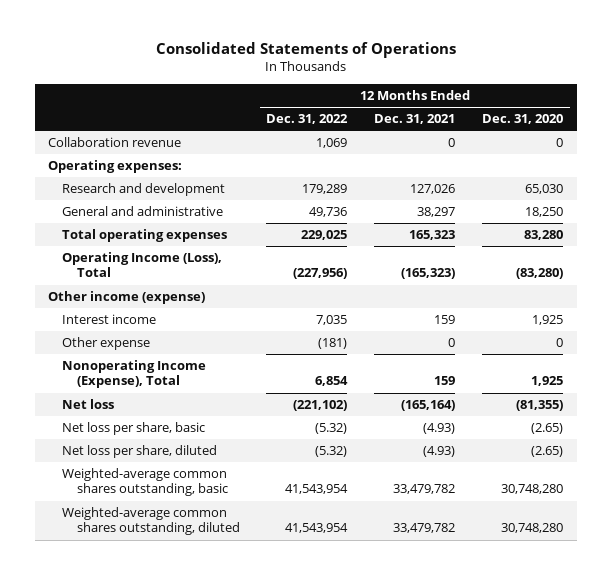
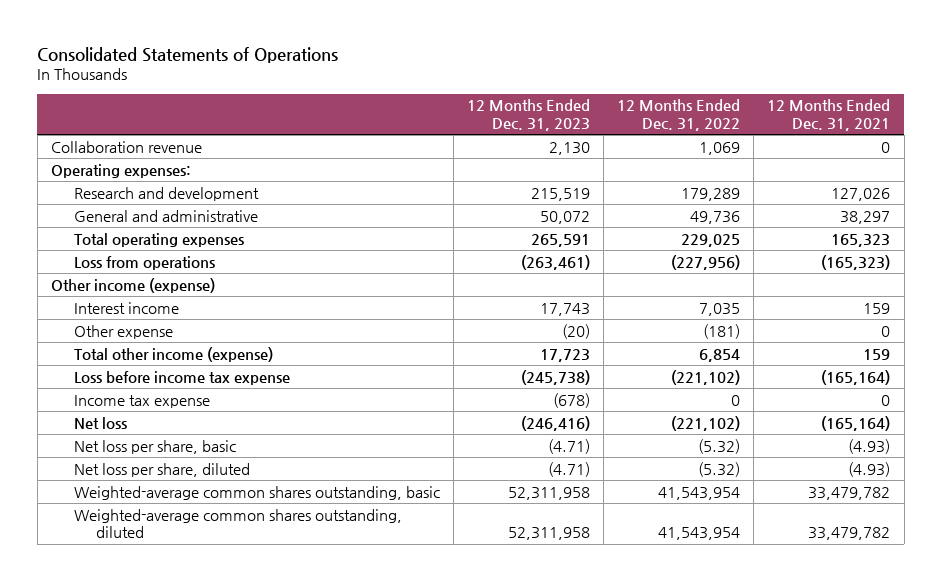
[482,114,564,125] Dec. 31, 2020 -> none
none -> [466,99,590,131] 12 Months Ended Dec. 31, 2023
[62,252,223,278] Operating Income (Loss), Total -> [73,255,215,270] Loss from operations
[62,360,207,389] Nonoperating Income (Expense), Total -> [73,346,273,362] Total other income (expense)
none -> [73,370,290,385] Loss before income tax expense
none -> [73,394,210,408] Income tax expense

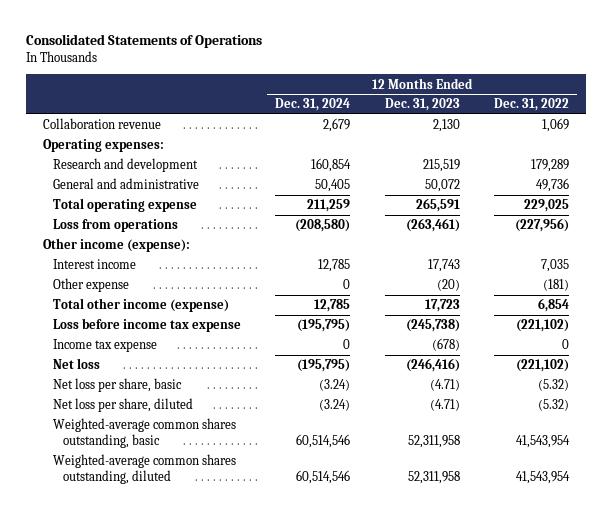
[767,99,891,131] 12 Months Ended Dec. 31, 2021 -> none
none -> [275,98,351,112] Dec. 31, 2024
[73,232,244,247] Total operating expenses -> [53,198,198,213] Total operating expense
[50,277,215,293] Other income (expense) -> [43,238,191,253] Other income (expense):

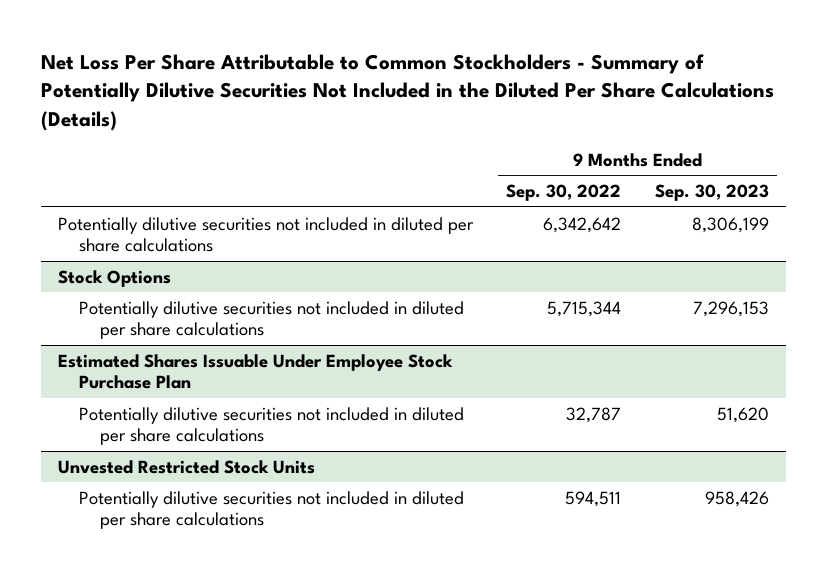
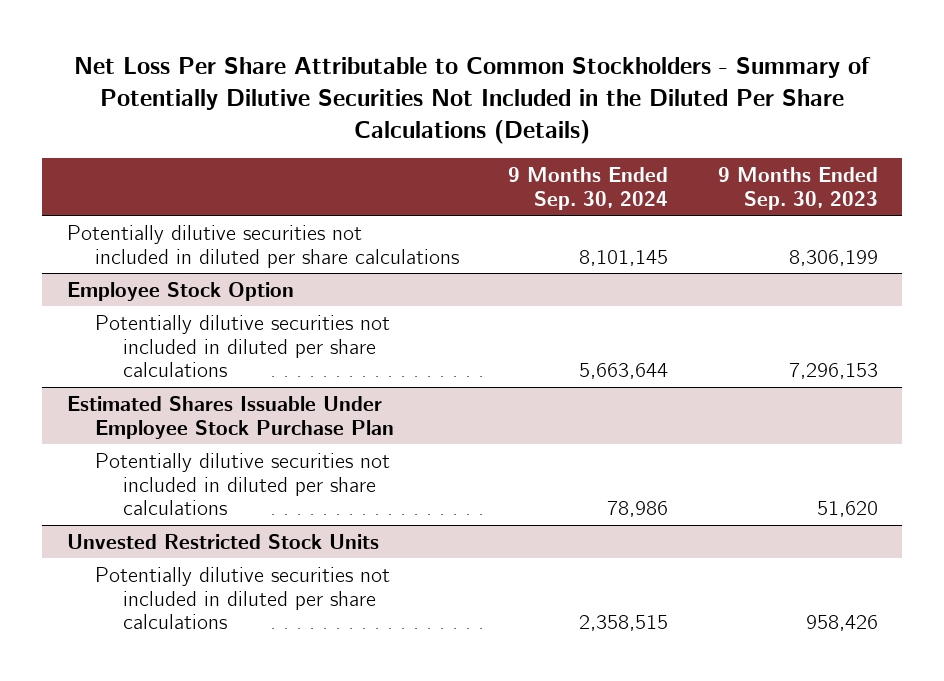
[506,183,622,201] Sep. 30, 2022 -> none
none -> [508,166,669,210] 9 Months Ended Sep. 30, 2024
[57,269,171,287] Stock Options -> [66,281,294,301] Employee Stock Option

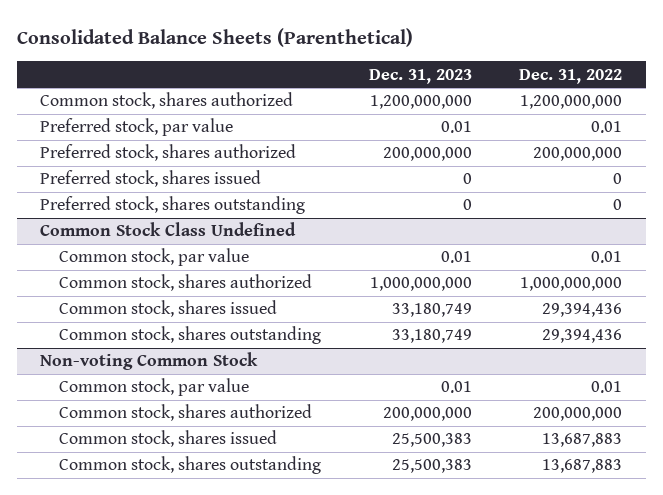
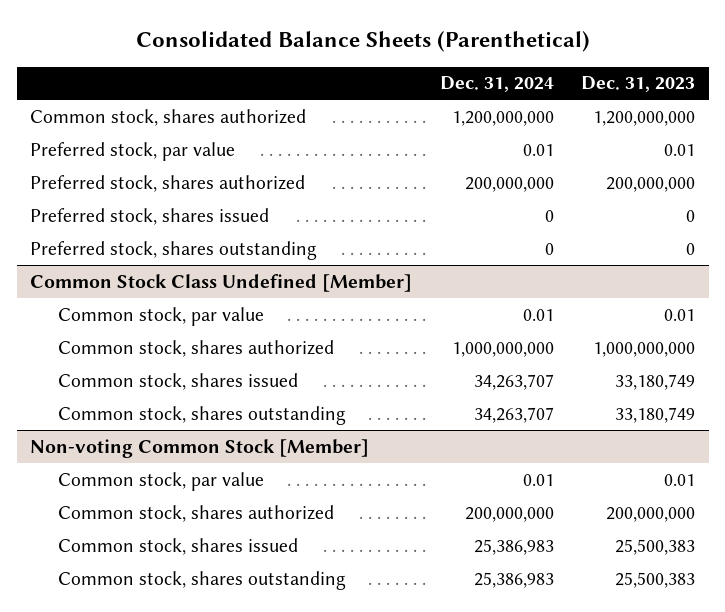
[519,68,623,84] Dec. 31, 2022 -> none
none -> [439,76,554,93] Dec. 31, 2024
[40,222,297,237] Common Stock Class Undefined -> [30,273,413,292] Common Stock Class Undefined [Member]
[40,352,259,371] Non-voting Common Stock -> [30,438,370,458] Non-voting Common Stock [Member]

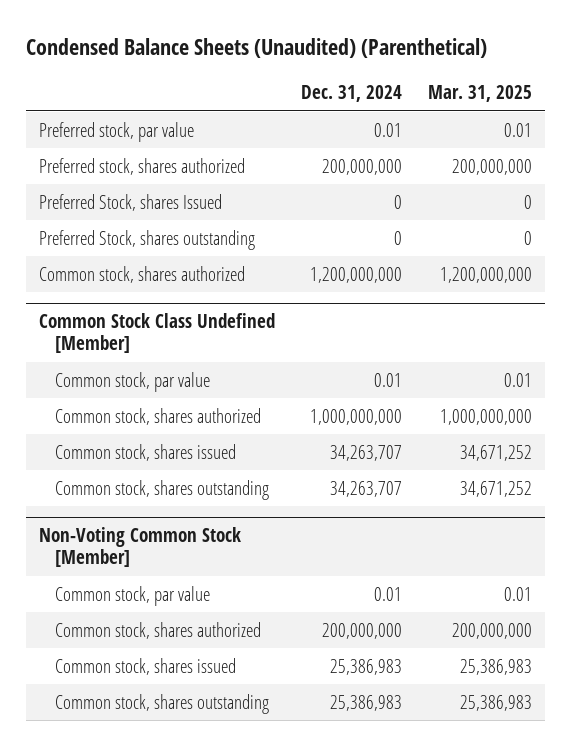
[135,31,590,53] Consolidated Balance Sheets (Parenthetical) -> [25,38,487,59] Condensed Balance Sheets (Unaudited) (Parenthetical)
[581,76,696,93] Dec. 31, 2023 -> none
none -> [428,85,533,103] Mar. 31, 2025
[30,207,270,225] Preferred stock, shares issued -> [38,193,222,211] Preferred Stock, shares Issued
[30,240,318,260] Preferred stock, shares outstanding -> [38,229,255,250] Preferred Stock, shares outstanding
[30,108,307,126] Common stock, shares authorized -> [38,265,245,283] Common stock, shares authorized
[30,438,370,458] Non-voting Common Stock [Member] -> [38,526,241,568] Non-Voting Common Stock [Member]

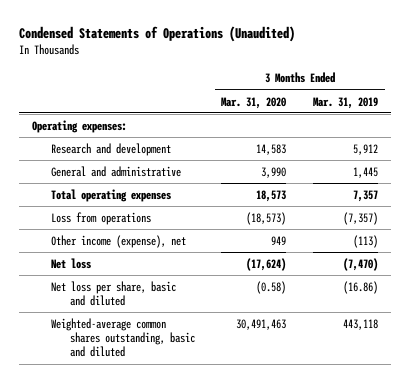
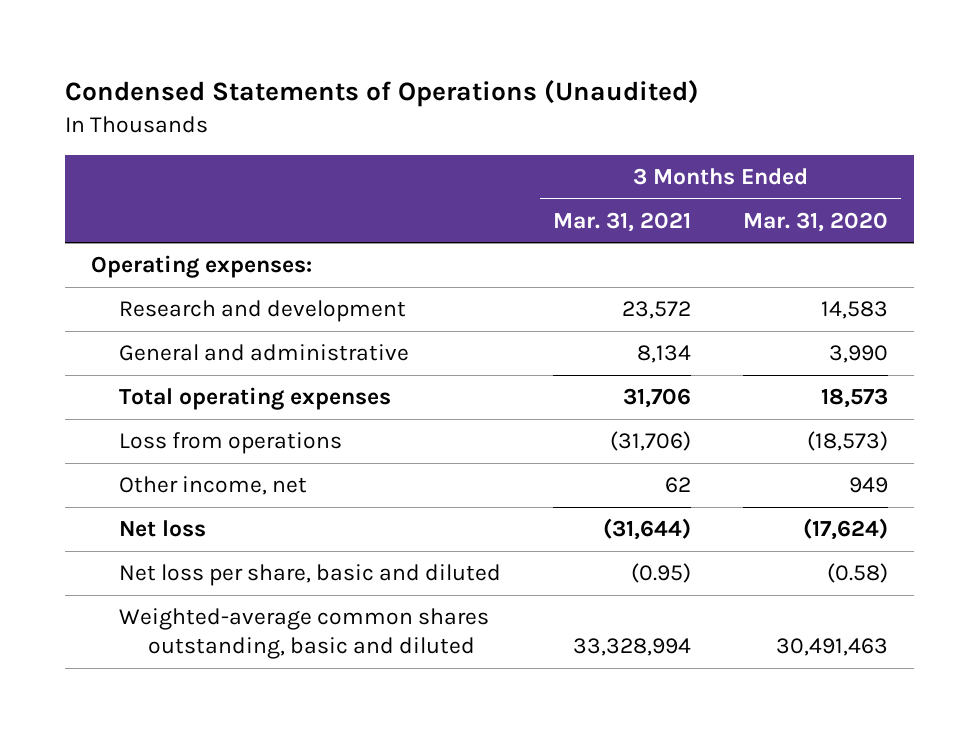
[312,96,378,109] Mar. 31, 2019 -> none
none -> [553,211,692,232] Mar. 31, 2021
[50,234,186,248] Other income (expense), net -> [119,476,308,496] Other income, net

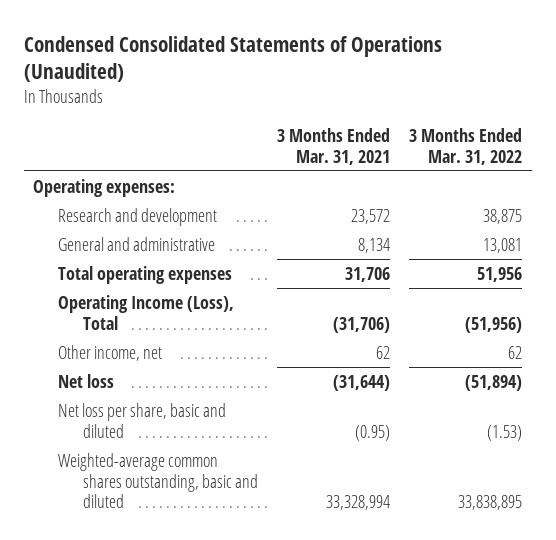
[64,80,699,108] Condensed Statements of Operations (Unaudited) -> [23,35,442,83] Condensed Consolidated Statements of Operations (Unaudited)
[743,211,889,232] Mar. 31, 2020 -> none
none -> [409,127,523,165] 3 Months Ended Mar. 31, 2022
[119,432,343,455] Loss from operations -> [58,294,235,330] Operating Income (Loss), Total

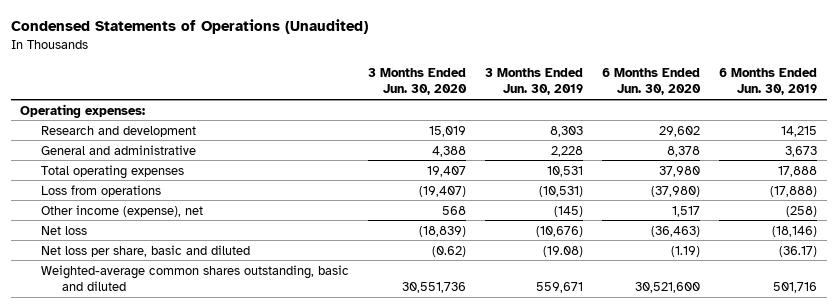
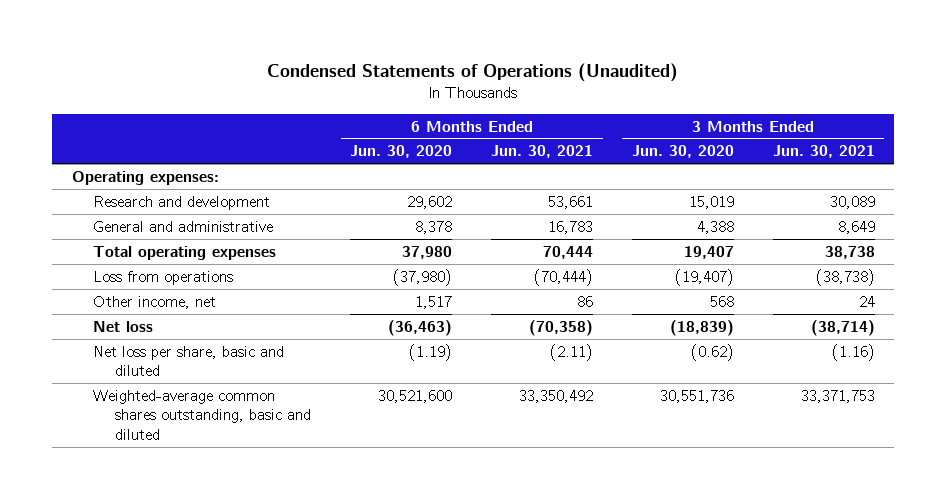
[485,68,584,96] 3 Months Ended Jun. 30, 2019 -> none
[719,68,818,96] 6 Months Ended Jun. 30, 2019 -> none
none -> [491,145,594,159] Jun. 30, 2021
none -> [772,145,875,159] Jun. 30, 2021
[41,204,204,217] Other income (expense), net -> [93,295,217,309] Other income, net

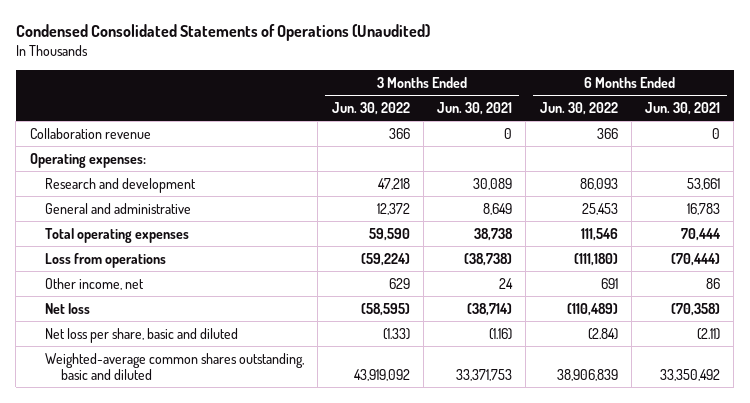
[267,62,679,82] Condensed Statements of Operations (Unaudited) -> [15,24,430,42] Condensed Consolidated Statements of Operations (Unaudited)
[350,145,453,159] Jun. 30, 2020 -> none
[631,145,734,159] Jun. 30, 2020 -> none
none -> [331,101,410,115] Jun. 30, 2022
none -> [539,101,618,115] Jun. 30, 2022
none -> [29,127,151,139] Collaboration revenue

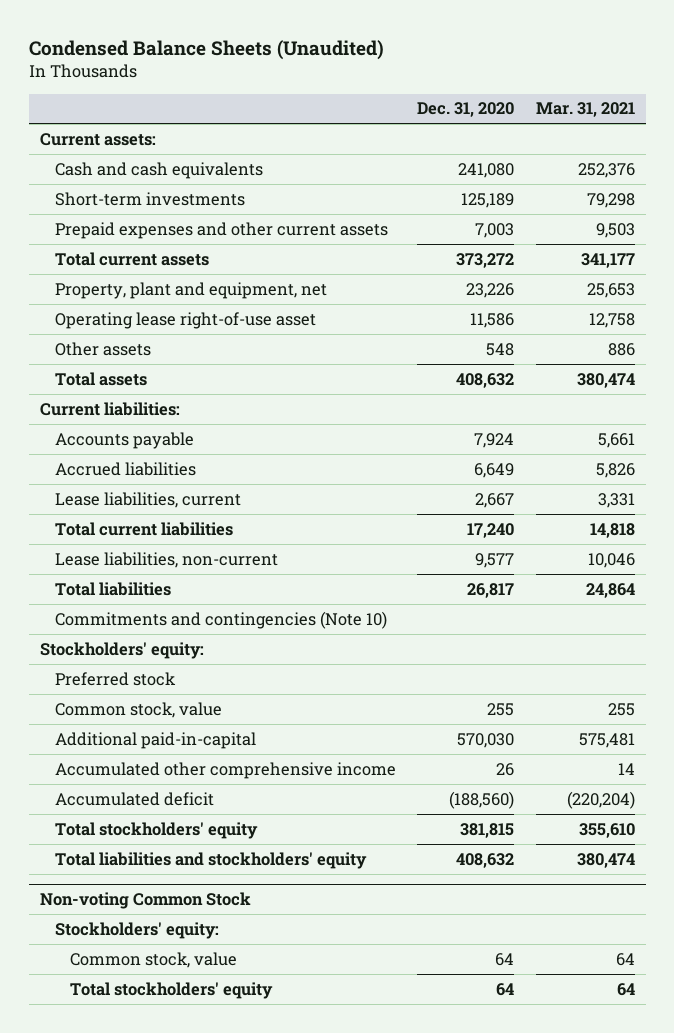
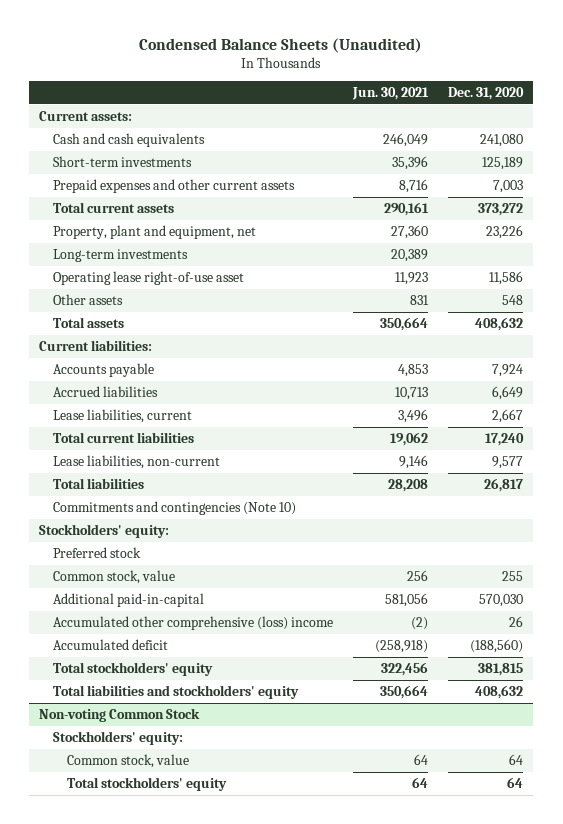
[535,102,635,118] Mar. 31, 2021 -> none
none -> [352,87,430,101] Jun. 30, 2021
none -> [53,248,189,262] Long-term investments
[54,761,396,779] Accumulated other comprehensive income -> [53,615,334,630] Accumulated other comprehensive (loss) income

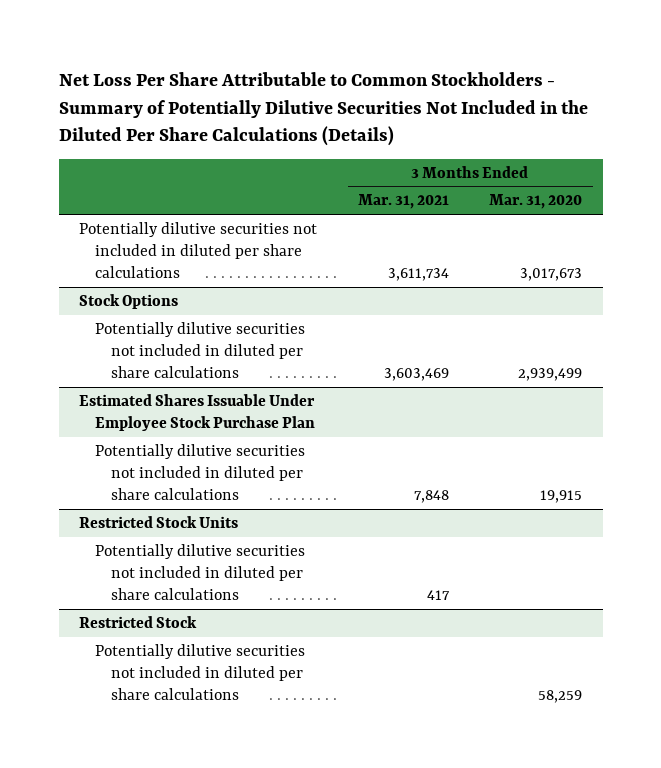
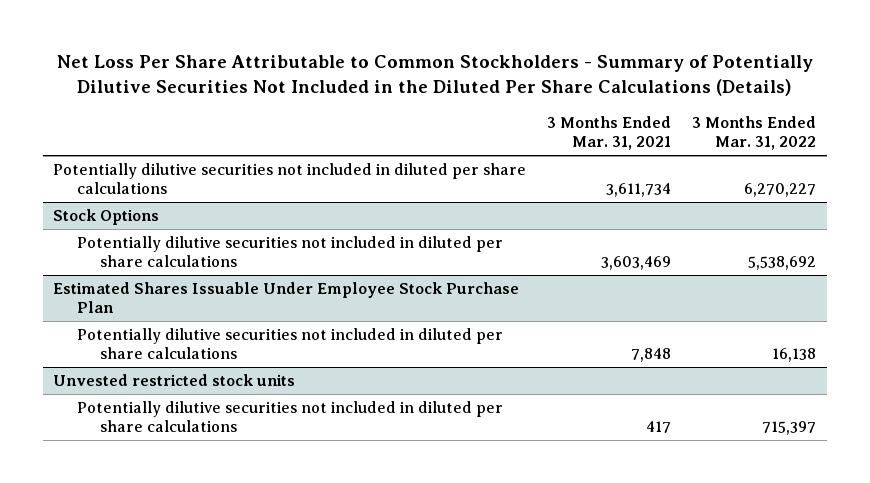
[489,194,583,210] Mar. 31, 2020 -> none
none -> [692,115,817,151] 3 Months Ended Mar. 31, 2022
[78,515,238,528] Restricted Stock Units -> [53,373,296,386] Unvested restricted stock units
[78,615,197,628] Restricted Stock -> none
[95,643,306,701] Potentially dilutive securities not included in diluted per share calculations -> none

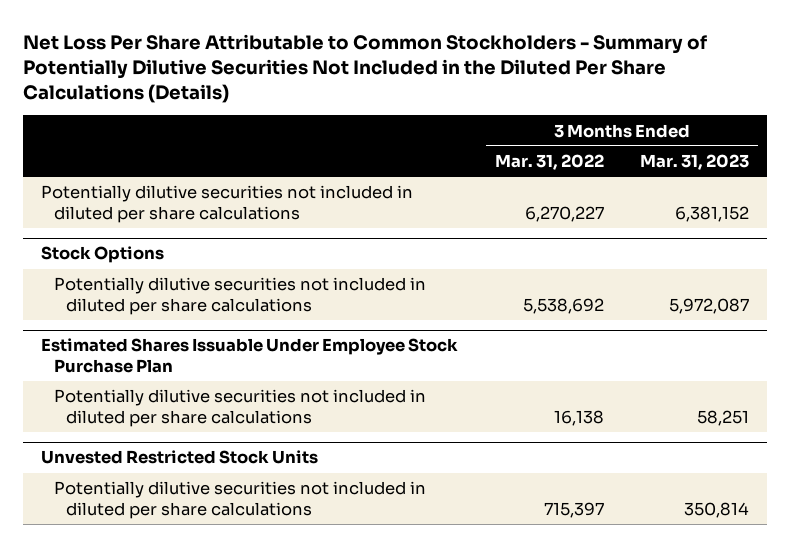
[547,115,672,151] 3 Months Ended Mar. 31, 2021 -> none
none -> [640,153,750,170] Mar. 31, 2023
[53,373,296,386] Unvested restricted stock units -> [41,450,319,465] Unvested Restricted Stock Units

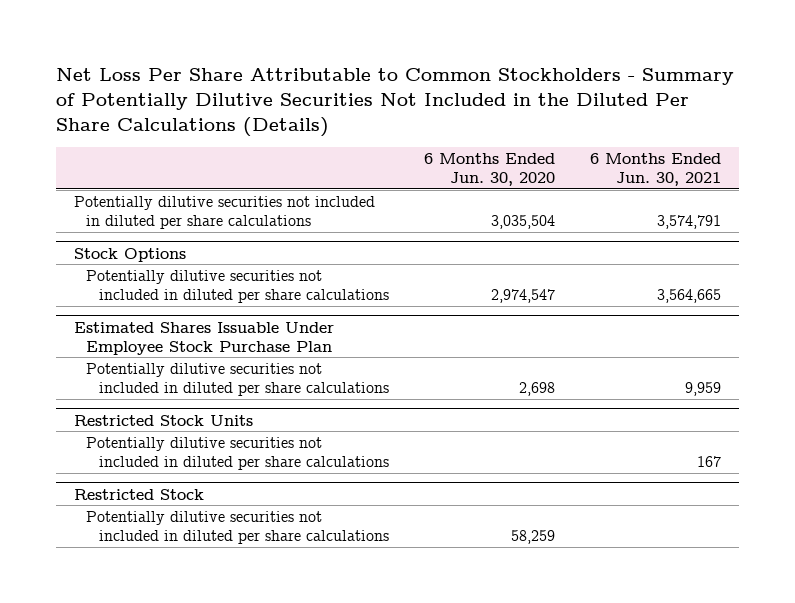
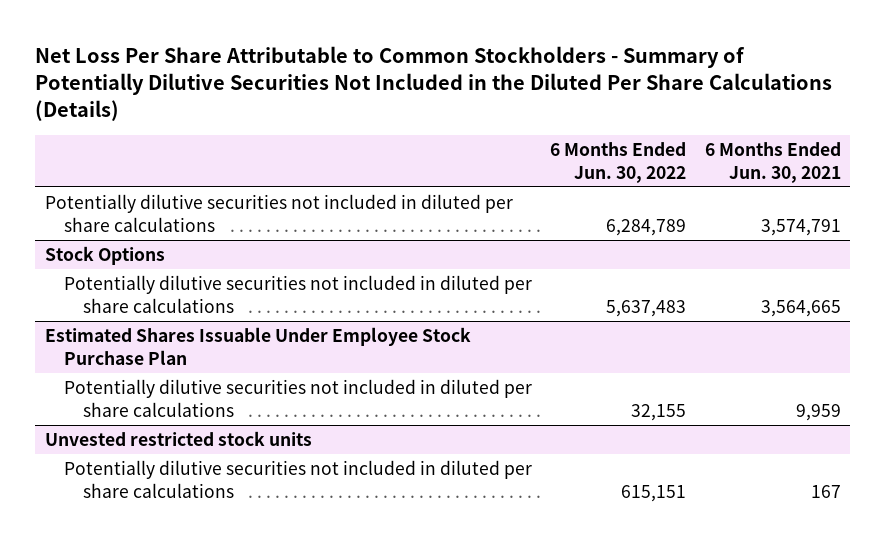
[424,152,556,186] 6 Months Ended Jun. 30, 2020 -> none
none -> [550,141,687,183] 6 Months Ended Jun. 30, 2022
[73,414,253,426] Restricted Stock Units -> [44,430,312,446] Unvested restricted stock units
[73,488,204,500] Restricted Stock -> none
[86,511,389,545] Potentially dilutive securities not included in diluted per share calculations -> none

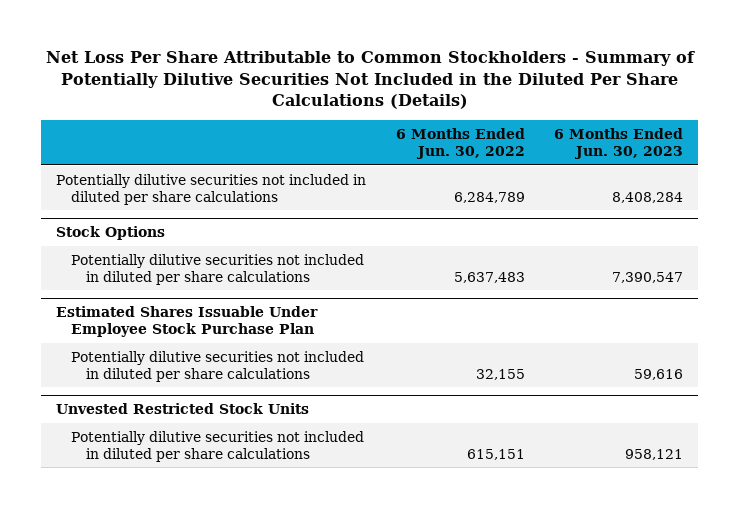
[704,141,841,183] 6 Months Ended Jun. 30, 2021 -> none
none -> [554,128,684,159] 6 Months Ended Jun. 30, 2023
[44,430,312,446] Unvested restricted stock units -> [56,403,310,415] Unvested Restricted Stock Units

